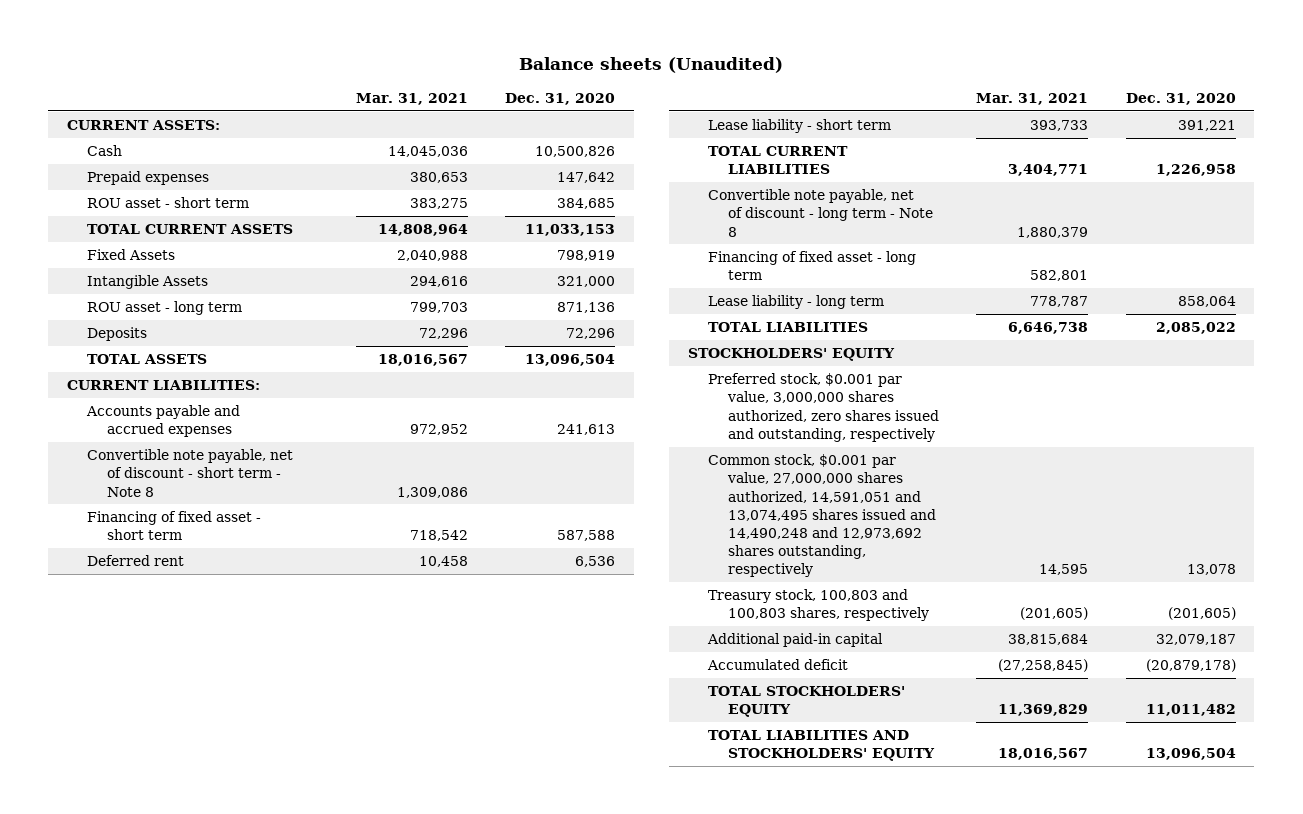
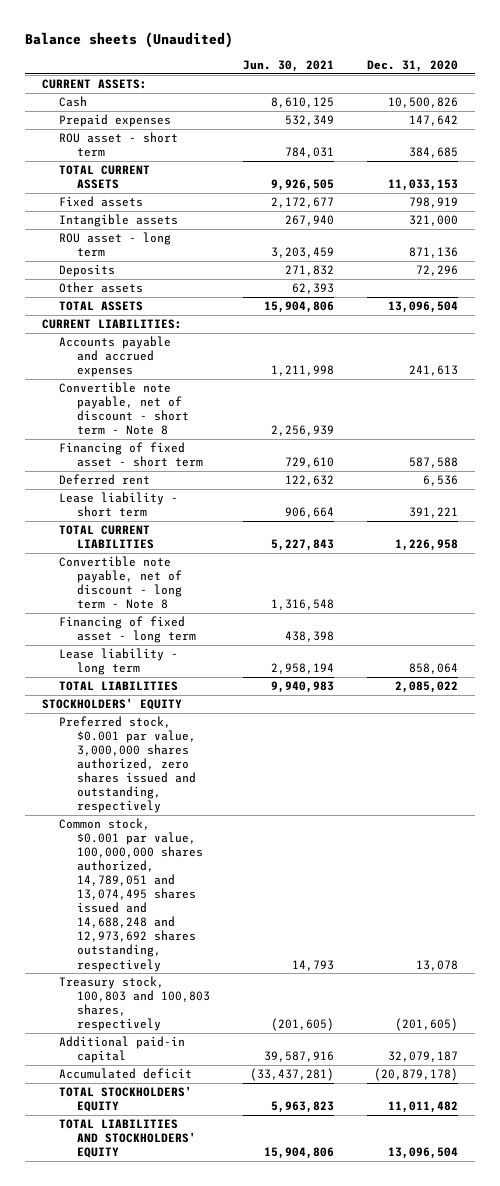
[355,92,468,105] Mar. 31, 2021 -> none
none -> [243,60,335,73] Jun. 30, 2021
[87,249,176,261] Fixed Assets -> [59,196,144,208] Fixed assets
[87,275,209,290] Intangible Assets -> [59,214,179,228] Intangible assets
none -> [59,282,144,294] Other assets
[707,454,936,578] Common stock, $0.001 par value, 27,000,000 shares authorized, 14,591,051 and 13,074,495 shares issued and 14,490,248 and 12,973,692 shares outstanding, respectively -> [59,818,203,972] Common stock, $0.001 par value, 100,000,000 shares authorized, 14,789,051 and 13,074,495 shares issued and 14,688,248 and 12,973,692 shares outstanding, respectively

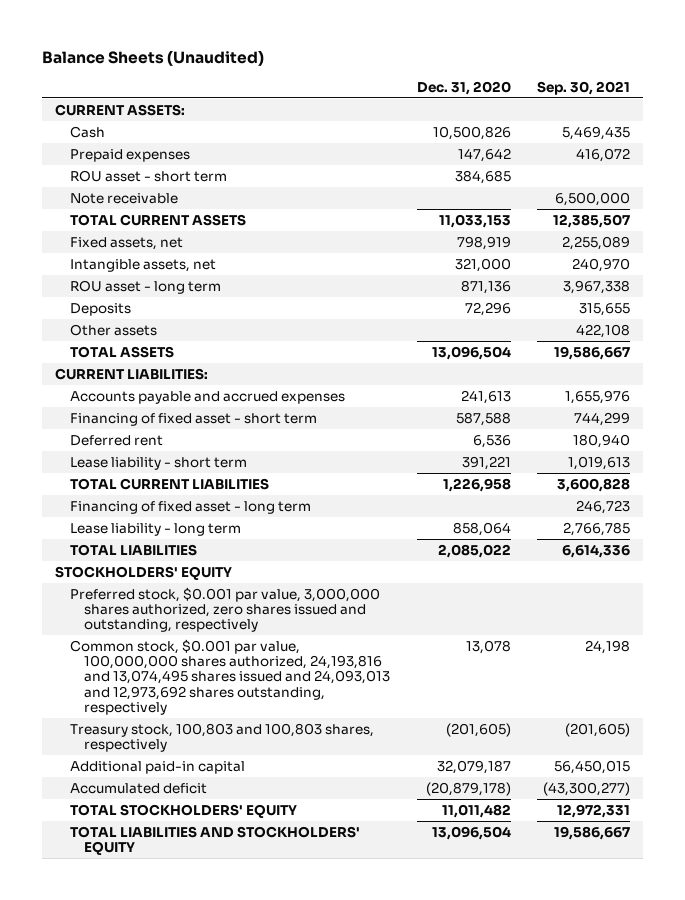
[25,32,234,49] Balance sheets (Unaudited) -> [42,49,265,66] Balance Sheets (Unaudited)
[243,60,335,73] Jun. 30, 2021 -> none
none -> [537,80,631,95] Sep. 30, 2021
none -> [69,192,178,204] Note receivable
[59,196,144,208] Fixed assets -> [69,236,183,250] Fixed assets, net
[59,214,179,228] Intangible assets -> [69,258,216,272] Intangible assets, net
[59,382,189,436] Convertible note payable, net of discount - short term - Note 8 -> none
[59,556,182,610] Convertible note payable, net of discount - long term - Note 8 -> none
[59,818,203,972] Common stock, $0.001 par value, 100,000,000 shares authorized, 14,789,051 and 13,074,495 shares issued and 14,688,248 and 12,973,692 shares outstanding, respectively -> [69,638,391,715] Common stock, $0.001 par value, 100,000,000 shares authorized, 24,193,816 and 13,074,495 shares issued and 24,093,013 and 12,973,692 shares outstanding, respectively

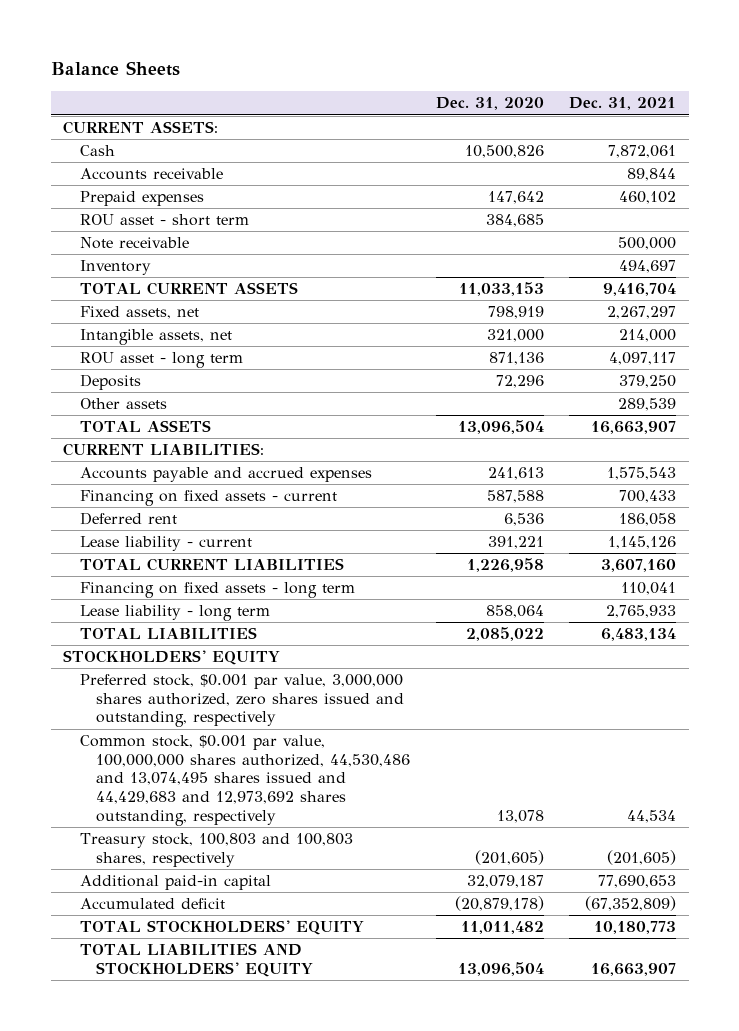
[42,49,265,66] Balance Sheets (Unaudited) -> [50,61,180,77] Balance Sheets
[537,80,631,95] Sep. 30, 2021 -> none
none -> [569,97,677,111] Dec. 31, 2021
none -> [79,168,223,181] Accounts receivable
none -> [79,260,151,276] Inventory
[69,412,317,426] Financing of fixed asset - short term -> [79,490,337,507] Financing on fixed assets - current
[69,456,247,470] Lease liability - short term -> [79,536,252,552] Lease liability - current
[69,500,311,514] Financing of fixed asset - long term -> [79,582,355,599] Financing on fixed assets - long term
[69,638,391,715] Common stock, $0.001 par value, 100,000,000 shares authorized, 24,193,816 and 13,074,495 shares issued and 24,093,013 and 12,973,692 shares outstanding, respectively -> [79,735,410,826] Common stock, $0.001 par value, 100,000,000 shares authorized, 44,530,486 and 13,074,495 shares issued and 44,429,683 and 12,973,692 shares outstanding, respectively

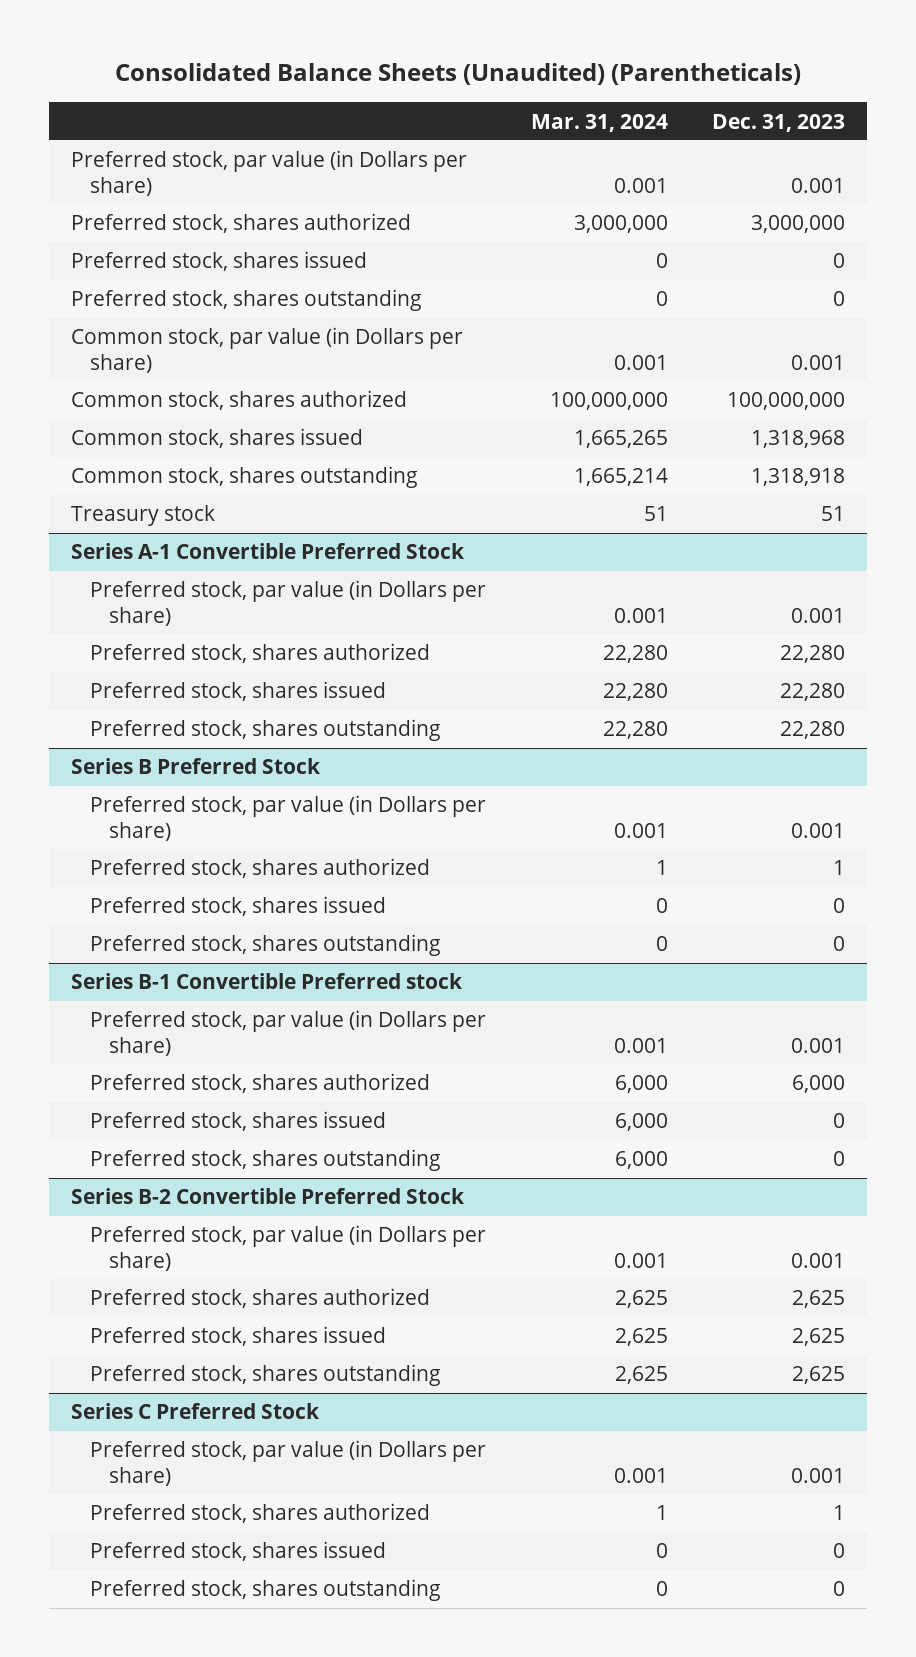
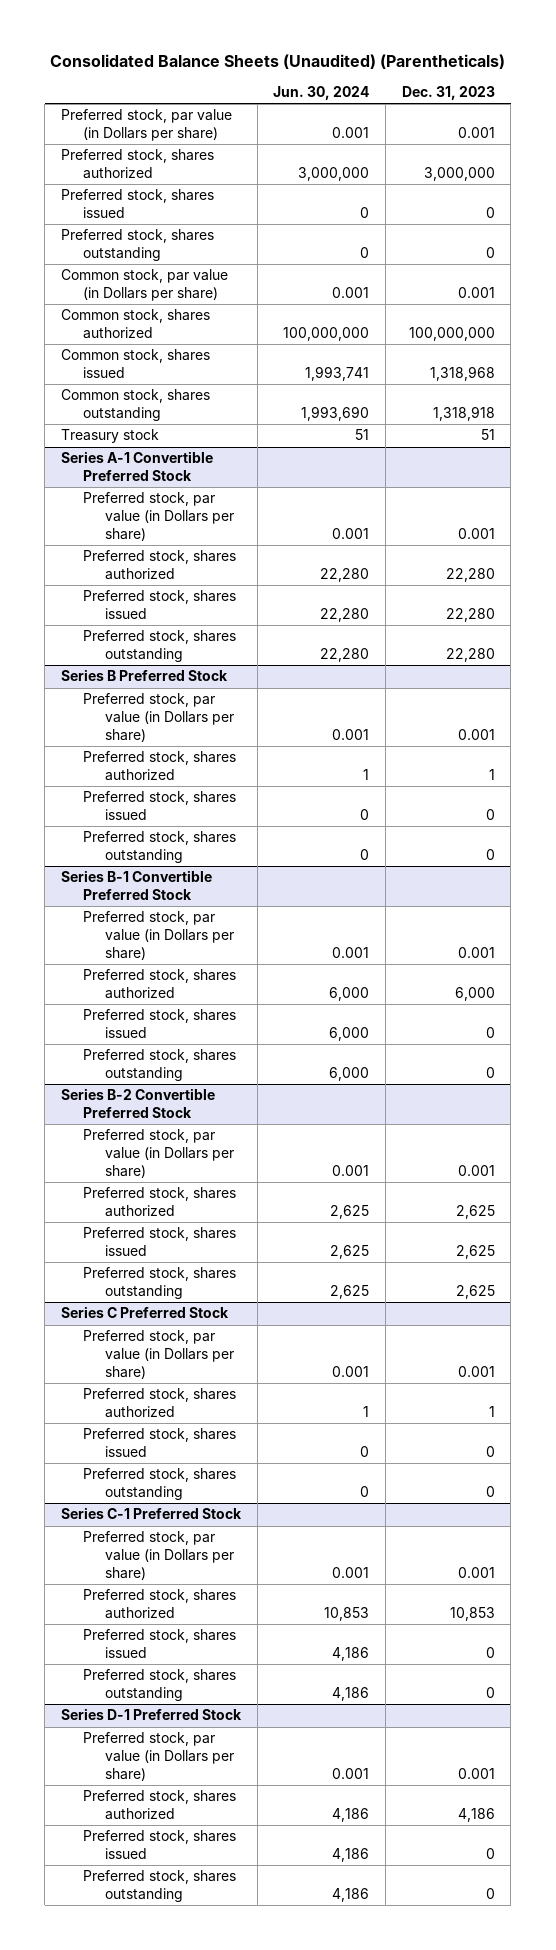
[530,113,668,132] Mar. 31, 2024 -> none
none -> [273,86,370,101] Jun. 30, 2024
[71,973,464,990] Series B-1 Convertible Preferred stock -> [60,870,212,901] Series B-1 Convertible Preferred Stock
none -> [60,1507,242,1520] Series C-1 Preferred Stock
none -> [83,1531,235,1580] Preferred stock, par value (in Dollars per share)
none -> [83,1589,237,1620] Preferred stock, shares authorized
none -> [83,1629,237,1659] Preferred stock, shares issued
none -> [83,1669,237,1702] Preferred stock, shares outstanding
none -> [60,1708,242,1721] Series D-1 Preferred Stock
none -> [83,1732,235,1781] Preferred stock, par value (in Dollars per share)
none -> [83,1790,237,1821] Preferred stock, shares authorized
none -> [83,1830,237,1860] Preferred stock, shares issued
none -> [83,1870,237,1903] Preferred stock, shares outstanding

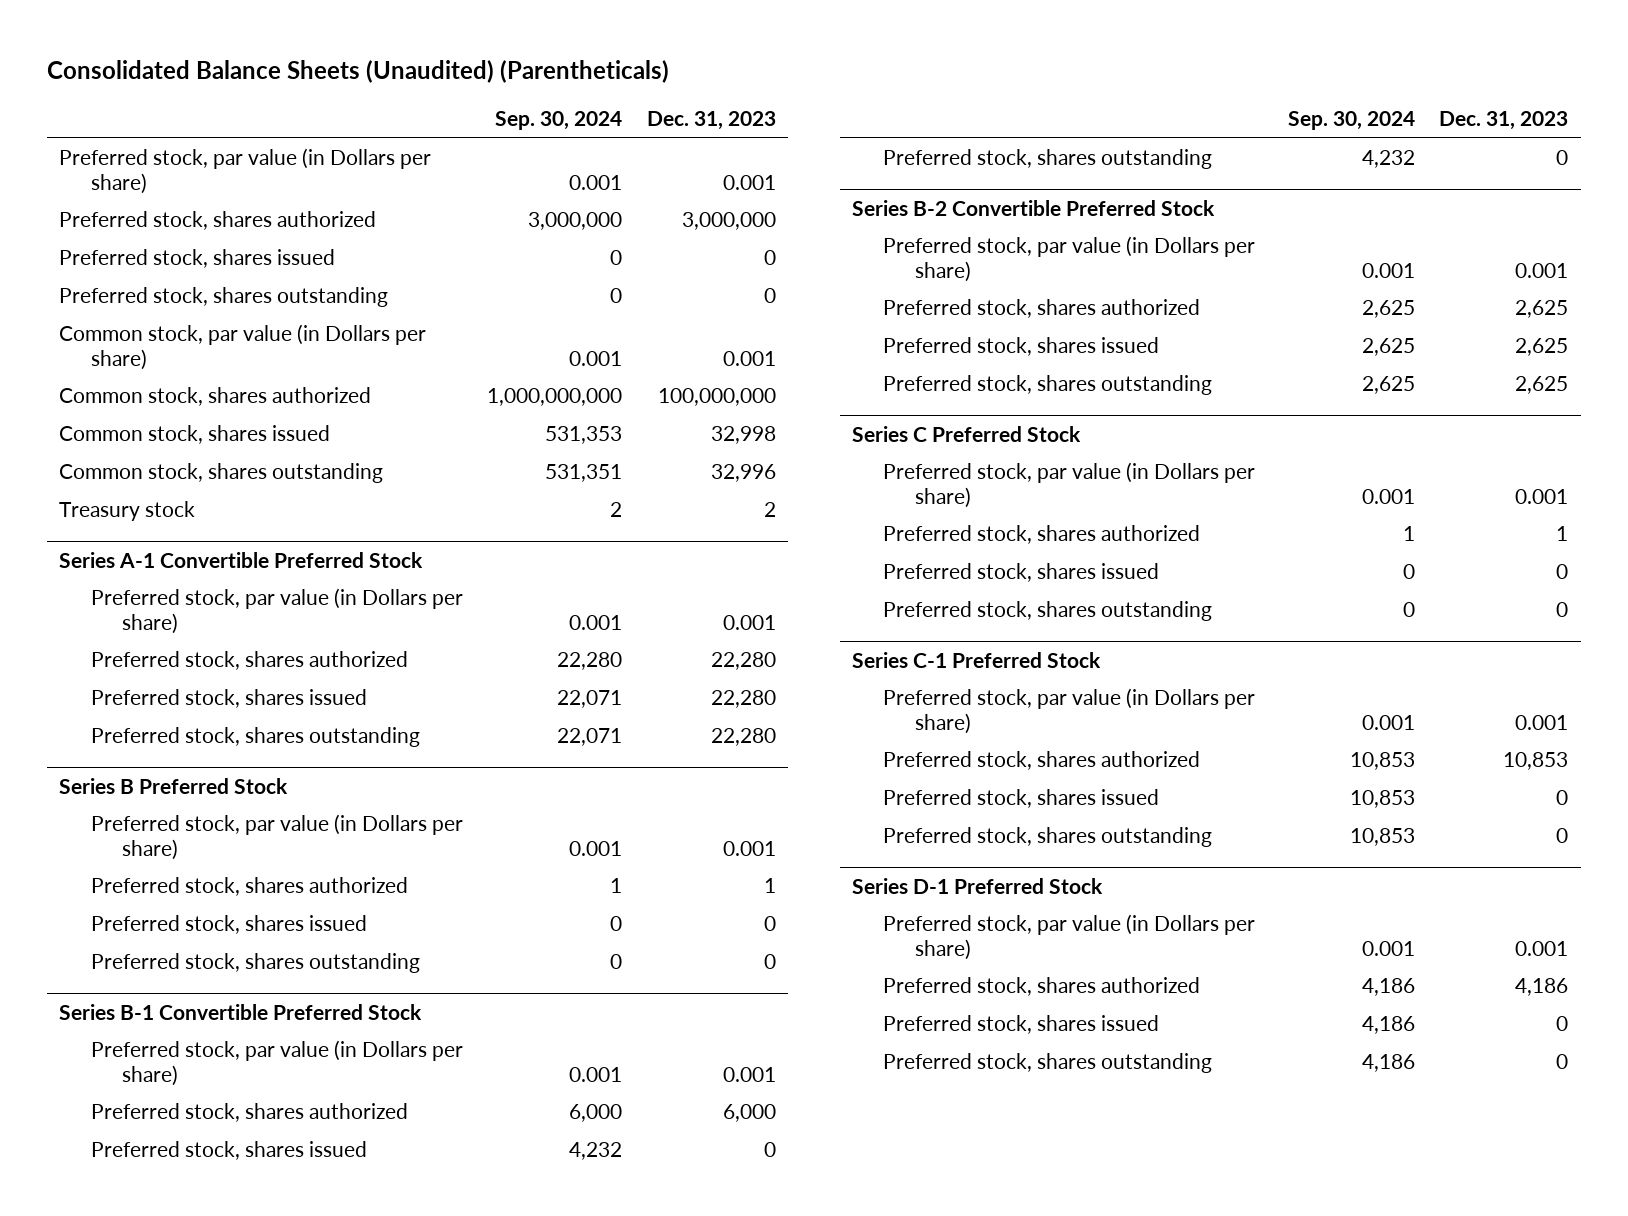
[273,86,370,101] Jun. 30, 2024 -> none
none -> [495,111,623,131] Sep. 30, 2024
[429,366,495,382] 1,318,968 -> [710,426,776,445] 32,998
[432,406,495,422] 1,318,918 -> [710,464,776,483] 32,996
[480,429,495,441] 51 -> [763,502,776,518] 2

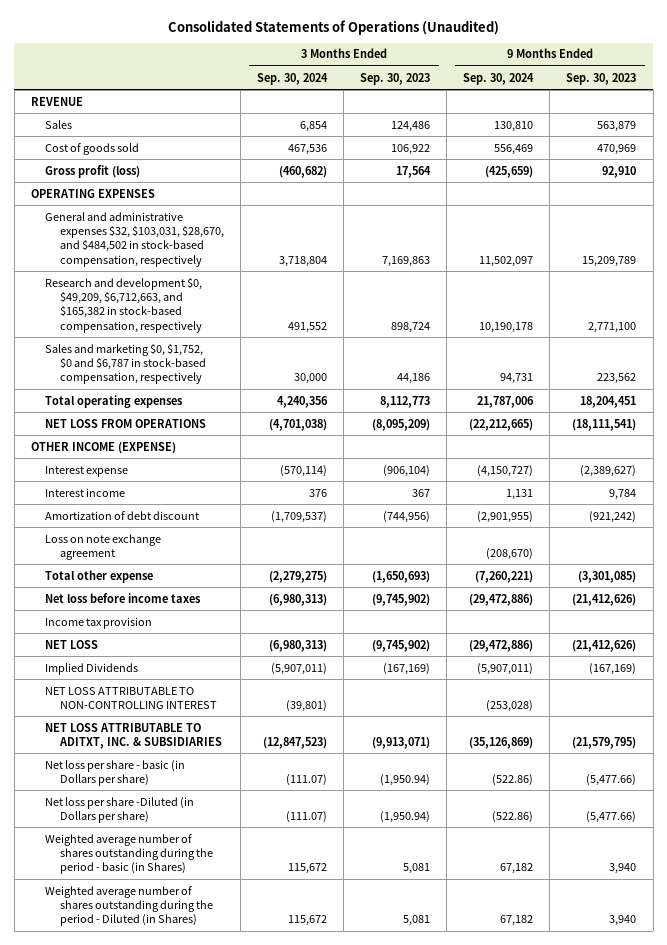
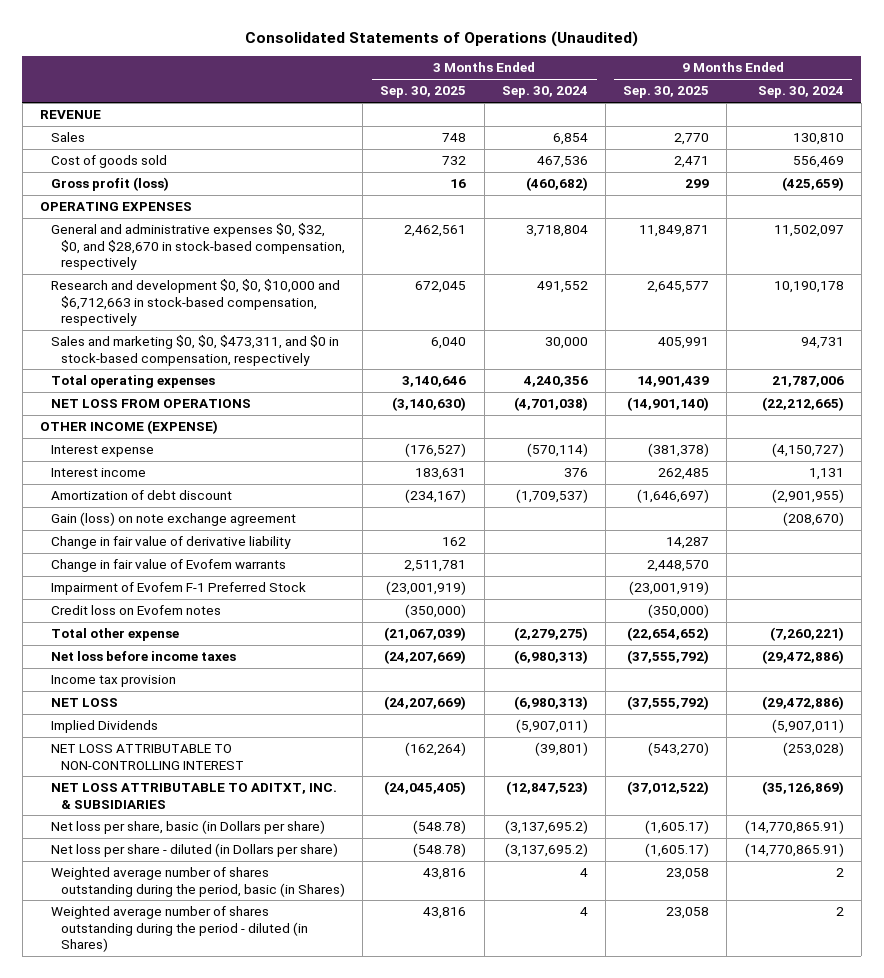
[360,72,431,85] Sep. 30, 2023 -> none
[566,72,637,85] Sep. 30, 2023 -> none
none -> [380,86,467,99] Sep. 30, 2025
none -> [623,86,710,99] Sep. 30, 2025
[45,211,225,267] General and administrative expenses $32, $103,031, $28,670, and $484,502 in stock-based compensation, respectively -> [50,223,346,271] General and administrative expenses $0, $32, $0, and $28,670 in stock-based compensation, respectively
[45,276,203,333] Research and development $0, $49,209, $6,712,663, and $165,382 in stock-based compensation, respectively -> [50,279,340,327] Research and development $0, $0, $10,000 and $6,712,663 in stock-based compensation, respectively
[45,342,207,385] Sales and marketing $0, $1,752, $0 and $6,787 in stock-based compensation, respectively -> [50,335,339,366] Sales and marketing $0, $0, $473,311, and $0 in stock-based compensation, respectively
[45,533,162,560] Loss on note exchange agreement -> [50,512,296,527] Gain (loss) on note exchange agreement
none -> [50,536,291,550] Change in fair value of derivative liability
none -> [50,559,286,573] Change in fair value of Evofem warrants
none -> [50,582,306,596] Impairment of Evofem F-1 Preferred Stock
none -> [50,605,221,616] Credit loss on Evofem notes
[45,759,186,786] Net loss per share - basic (in Dollars per share) -> [50,820,325,835] Net loss per share, basic (in Dollars per share)
[286,773,328,786] (111.07) -> [504,820,588,835] (3,137,695.2)
[492,773,534,786] (522.86) -> [744,820,844,835] (14,770,865.91)
[45,796,195,823] Net loss per share -Diluted (in Dollars per share) -> [50,843,338,858] Net loss per share - diluted (in Dollars per share)
[286,810,328,823] (111.07) -> [504,843,588,858] (3,137,695.2)
[492,810,534,823] (522.86) -> [744,843,844,858] (14,770,865.91)
[45,833,214,875] Weighted average number of shares outstanding during the period - basic (in Shares) -> [50,867,346,897] Weighted average number of shares outstanding during the period, basic (in Shares)
[288,863,328,875] 115,672 -> [579,868,588,878] 4
[500,863,534,875] 67,182 -> [835,868,844,878] 2
[45,885,214,927] Weighted average number of shares outstanding during the period - Diluted (in Shares) -> [50,906,309,953] Weighted average number of shares outstanding during the period - diluted (in Shares)
[288,915,328,927] 115,672 -> [579,907,588,917] 4
[500,915,534,927] 67,182 -> [835,907,844,917] 2

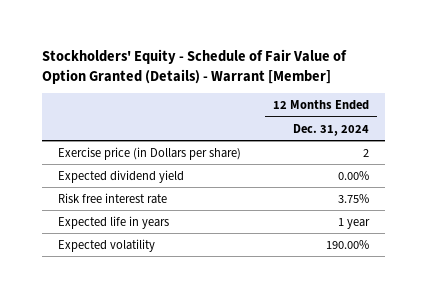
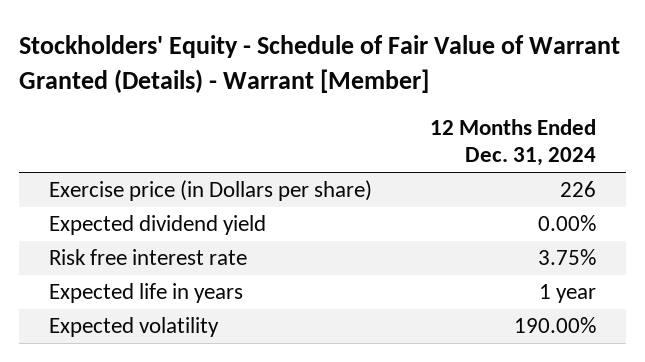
[41,49,347,84] Stockholders' Equity - Schedule of Fair Value of Option Granted (Details) - Warrant [Member] -> [19,35,621,93] Stockholders' Equity - Schedule of Fair Value of Warrant Granted (Details) - Warrant [Member]
[363,148,370,157] 2 -> [560,181,597,198] 226

